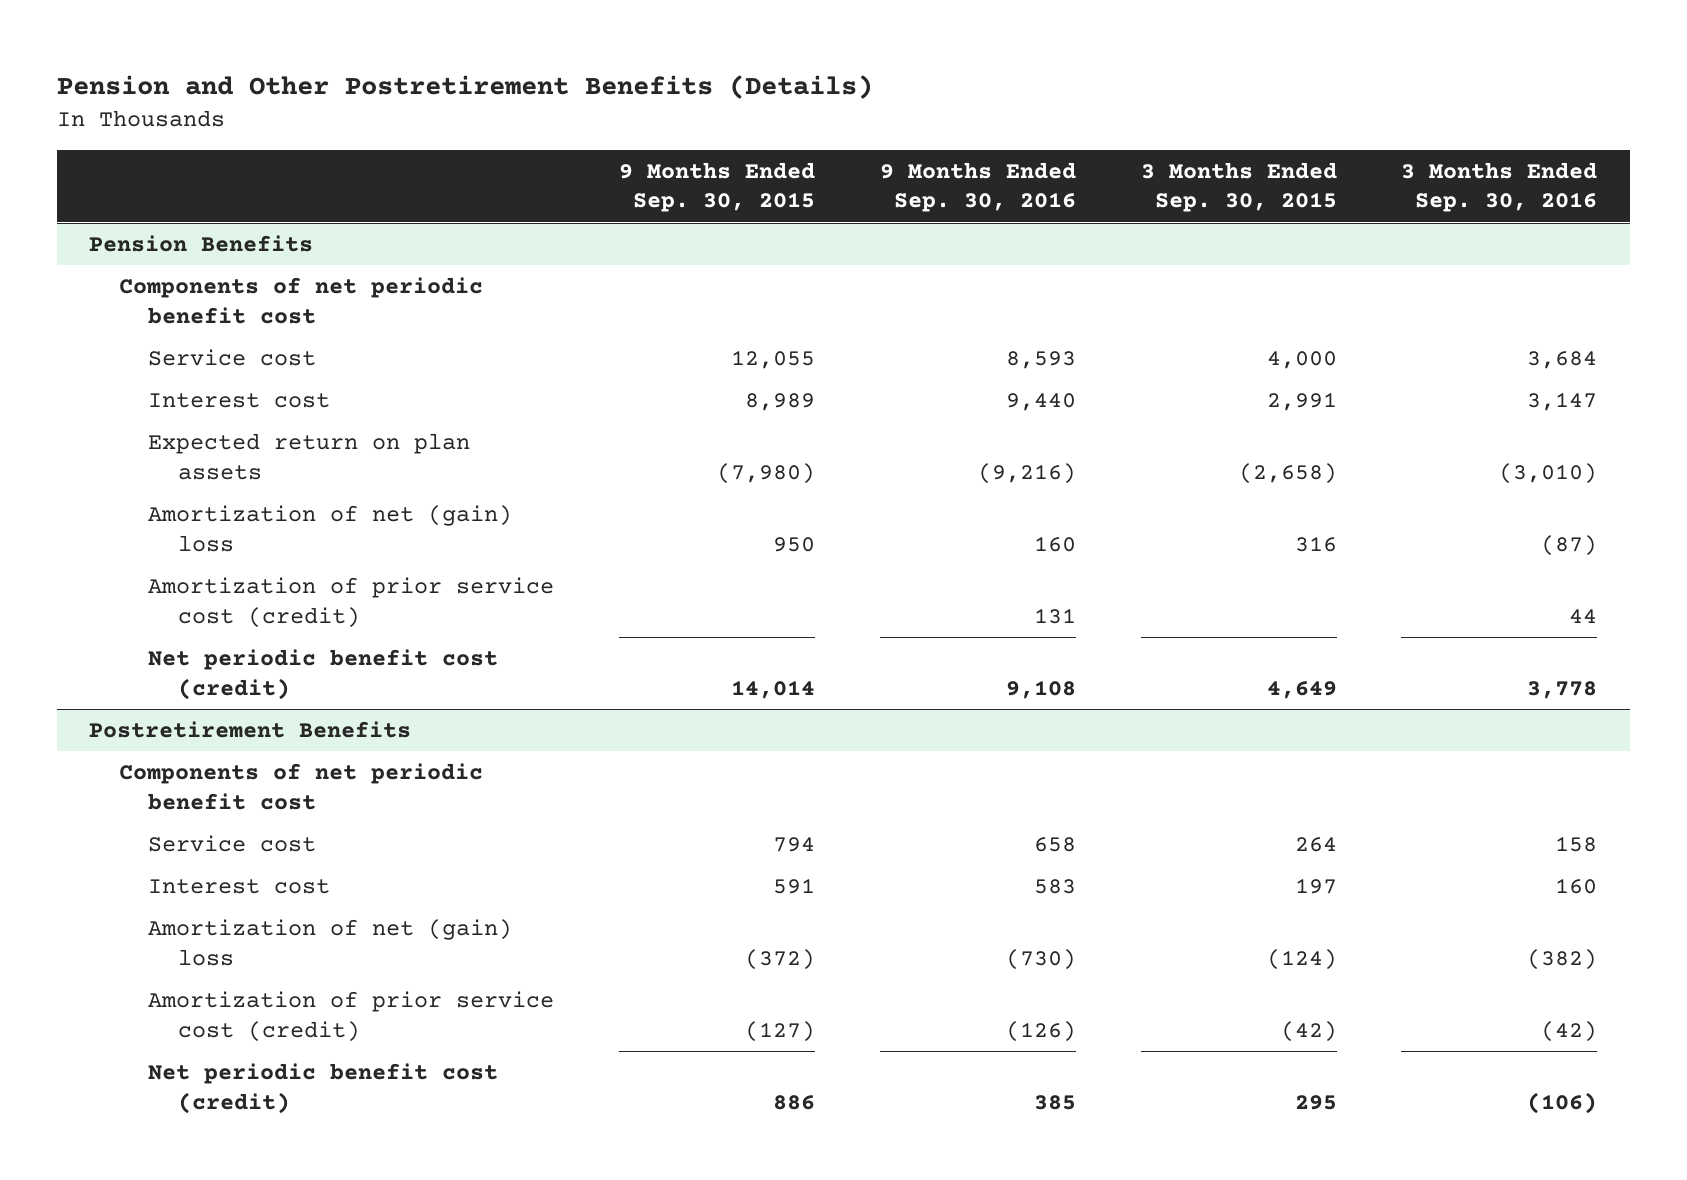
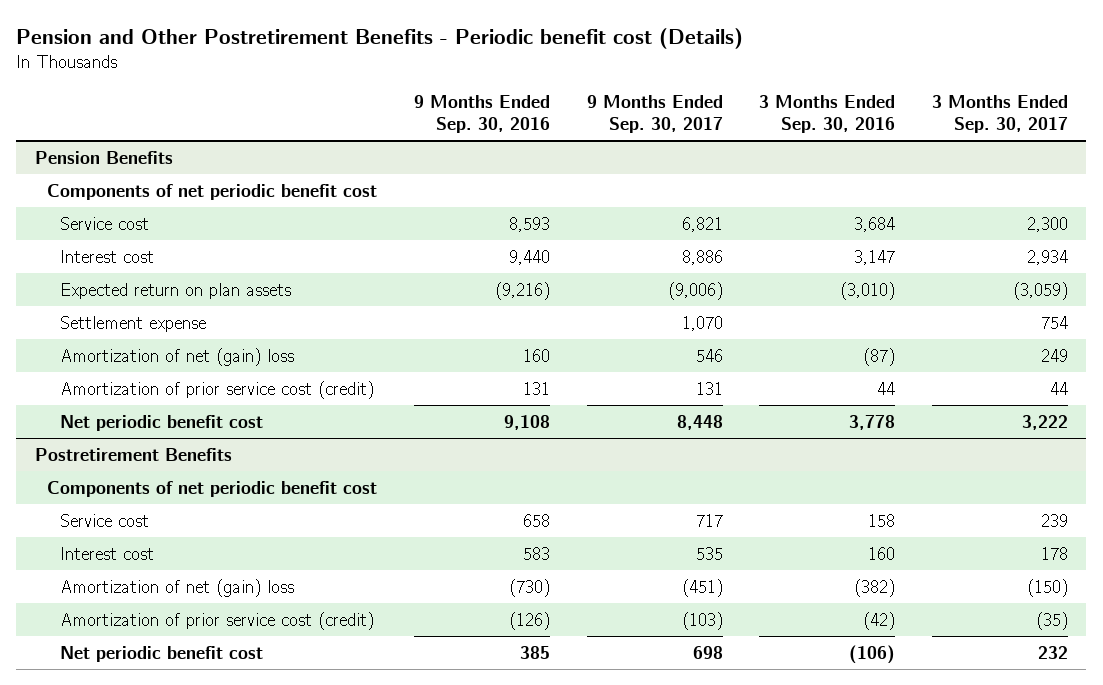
[57,74,874,99] Pension and Other Postretirement Benefits (Details) -> [16,27,744,49] Pension and Other Postretirement Benefits - Periodic benefit cost (Details)
[619,161,816,213] 9 Months Ended Sep. 30, 2015 -> none
[1140,161,1337,213] 3 Months Ended Sep. 30, 2015 -> none
none -> [586,94,723,133] 9 Months Ended Sep. 30, 2017
none -> [931,94,1068,133] 3 Months Ended Sep. 30, 2017
none -> [59,315,206,332] Settlement expense
[148,648,499,700] Net periodic benefit cost (credit) -> [59,414,263,431] Net periodic benefit cost
[148,1062,499,1114] Net periodic benefit cost (credit) -> [59,645,263,662] Net periodic benefit cost

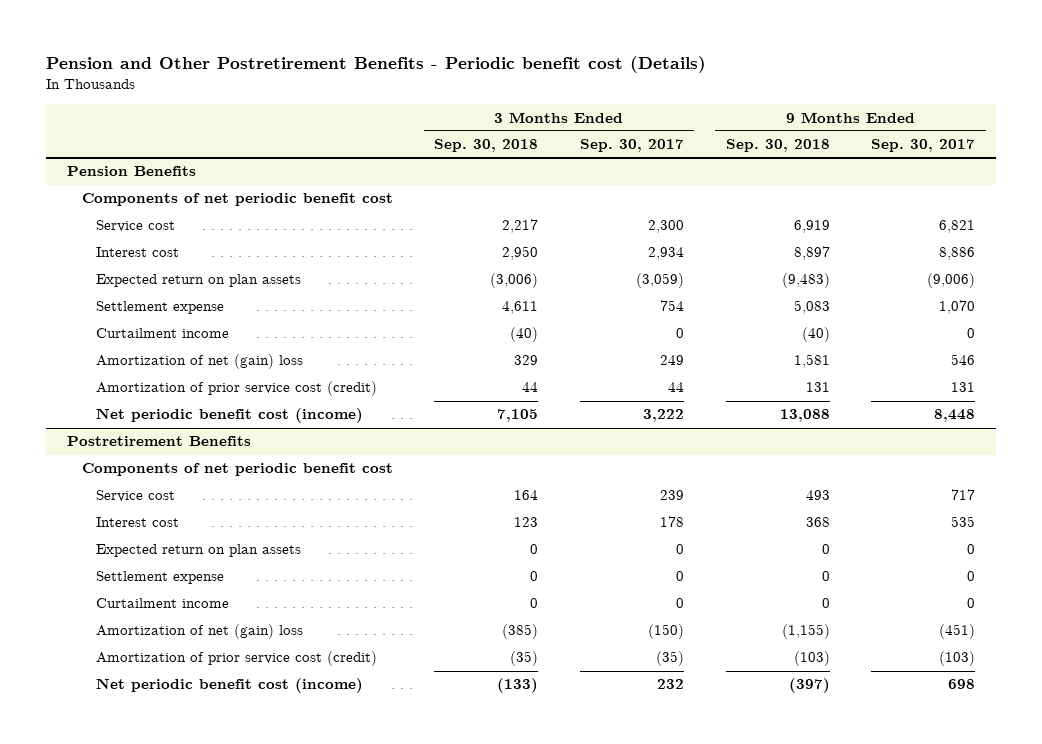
[413,94,550,133] 9 Months Ended Sep. 30, 2016 -> none
[759,94,896,133] 3 Months Ended Sep. 30, 2016 -> none
none -> [434,139,539,153] Sep. 30, 2018
none -> [725,139,830,153] Sep. 30, 2018
none -> [96,328,230,339] Curtailment income
[59,414,263,431] Net periodic benefit cost -> [96,408,364,424] Net periodic benefit cost (income)
none -> [96,544,302,558] Expected return on plan assets
none -> [96,571,225,585] Settlement expense
none -> [96,598,230,609] Curtailment income
[59,645,263,662] Net periodic benefit cost -> [96,678,364,694] Net periodic benefit cost (income)

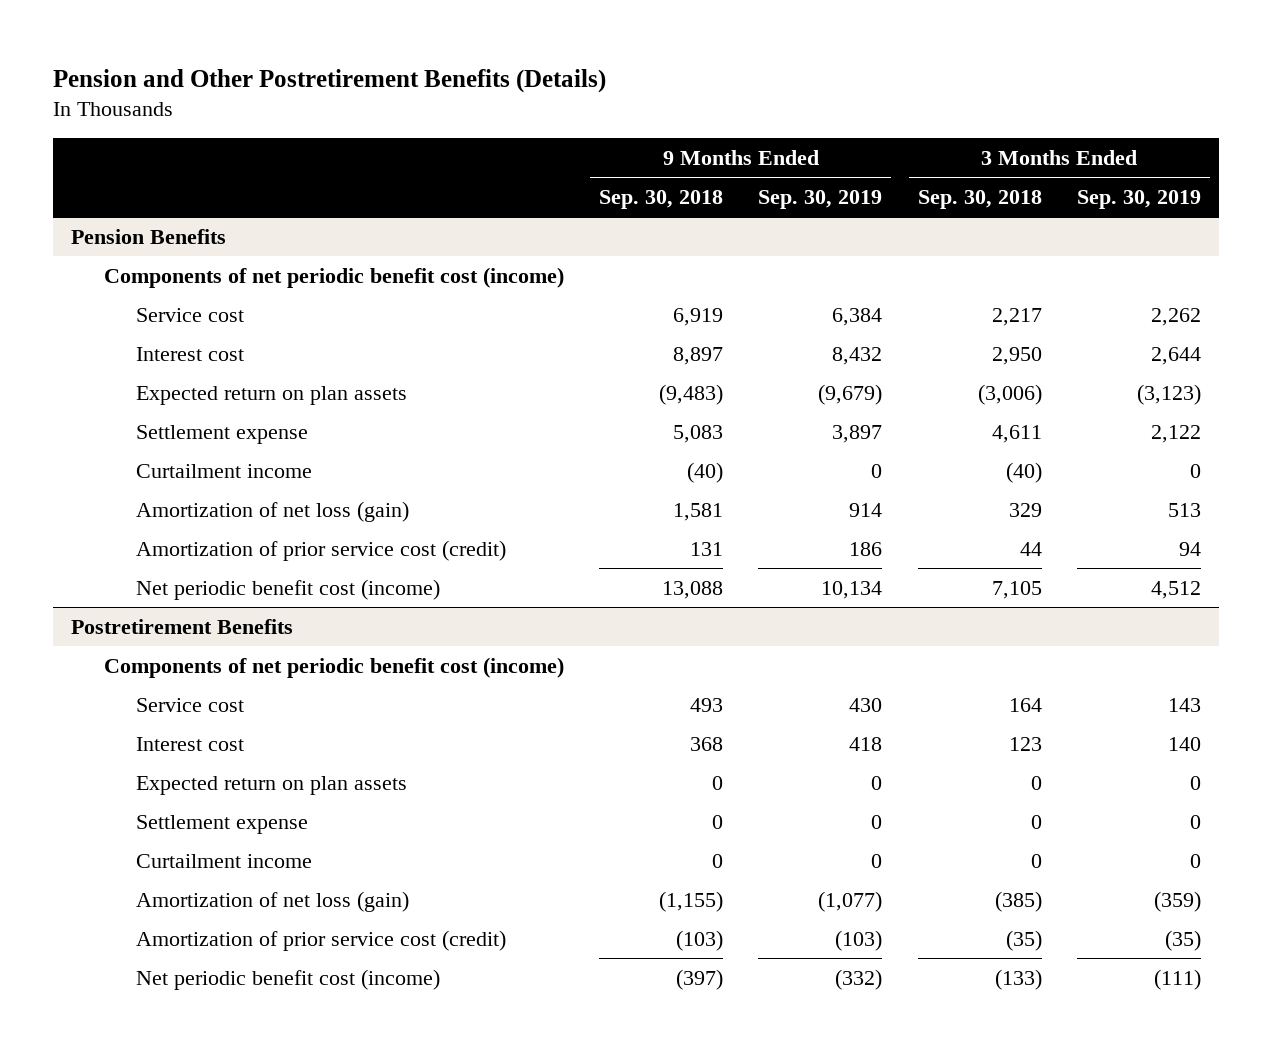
[45,56,706,74] Pension and Other Postretirement Benefits - Periodic benefit cost (Details) -> [53,68,607,93] Pension and Other Postretirement Benefits (Details)
[579,139,684,153] Sep. 30, 2017 -> none
[871,139,976,153] Sep. 30, 2017 -> none
none -> [758,189,883,209] Sep. 30, 2019
none -> [1077,189,1202,209] Sep. 30, 2019
[81,193,393,207] Components of net periodic benefit cost -> [103,266,564,288] Components of net periodic benefit cost (income)
[96,354,304,370] Amortization of net (gain) loss -> [136,500,410,522] Amortization of net loss (gain)
[81,463,393,477] Components of net periodic benefit cost -> [103,656,564,678] Components of net periodic benefit cost (income)
[96,624,304,640] Amortization of net (gain) loss -> [136,890,410,912] Amortization of net loss (gain)

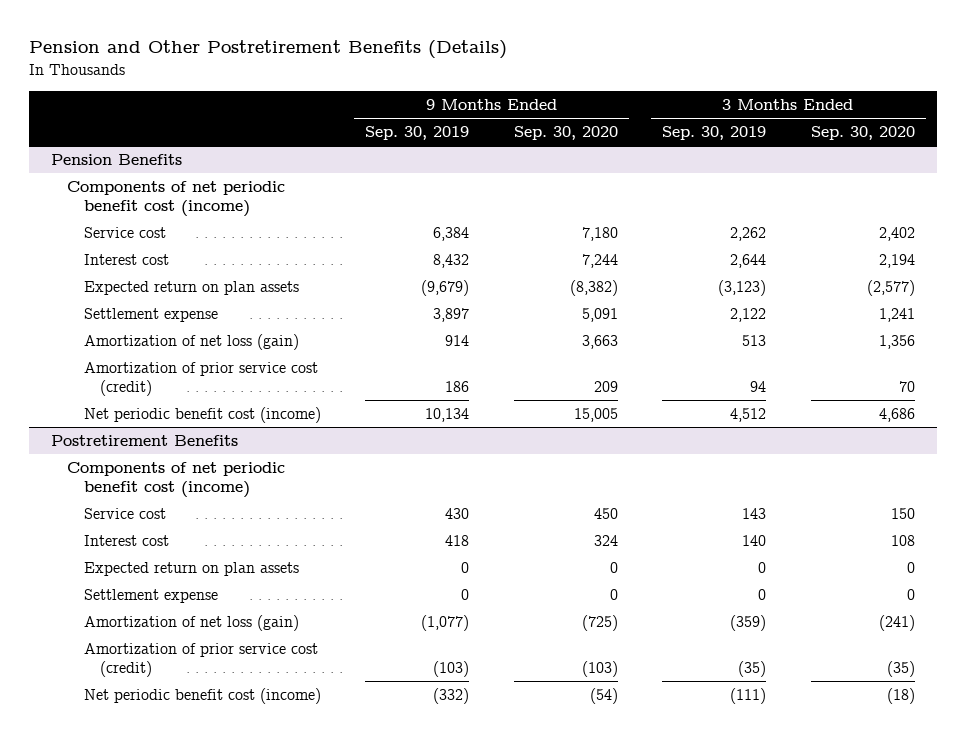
[598,189,723,209] Sep. 30, 2018 -> none
[917,189,1042,209] Sep. 30, 2018 -> none
none -> [513,126,618,141] Sep. 30, 2020
none -> [810,126,915,141] Sep. 30, 2020
[136,463,313,478] Curtailment income -> none
[136,853,313,868] Curtailment income -> none

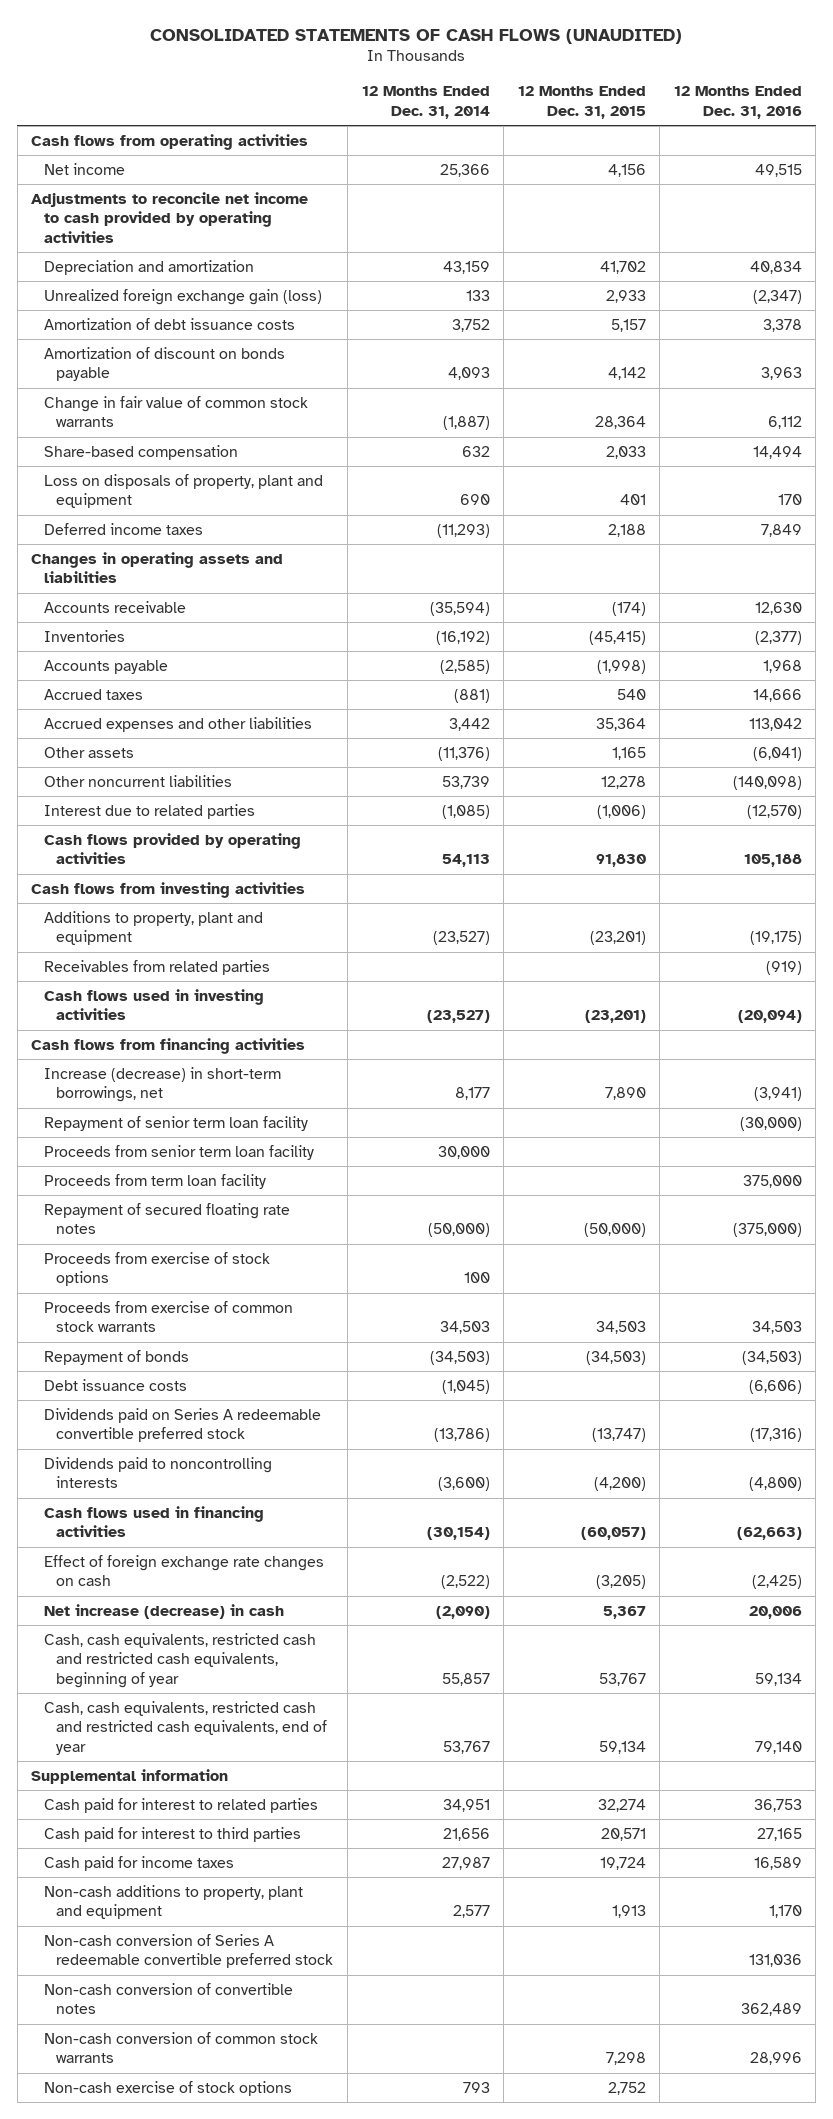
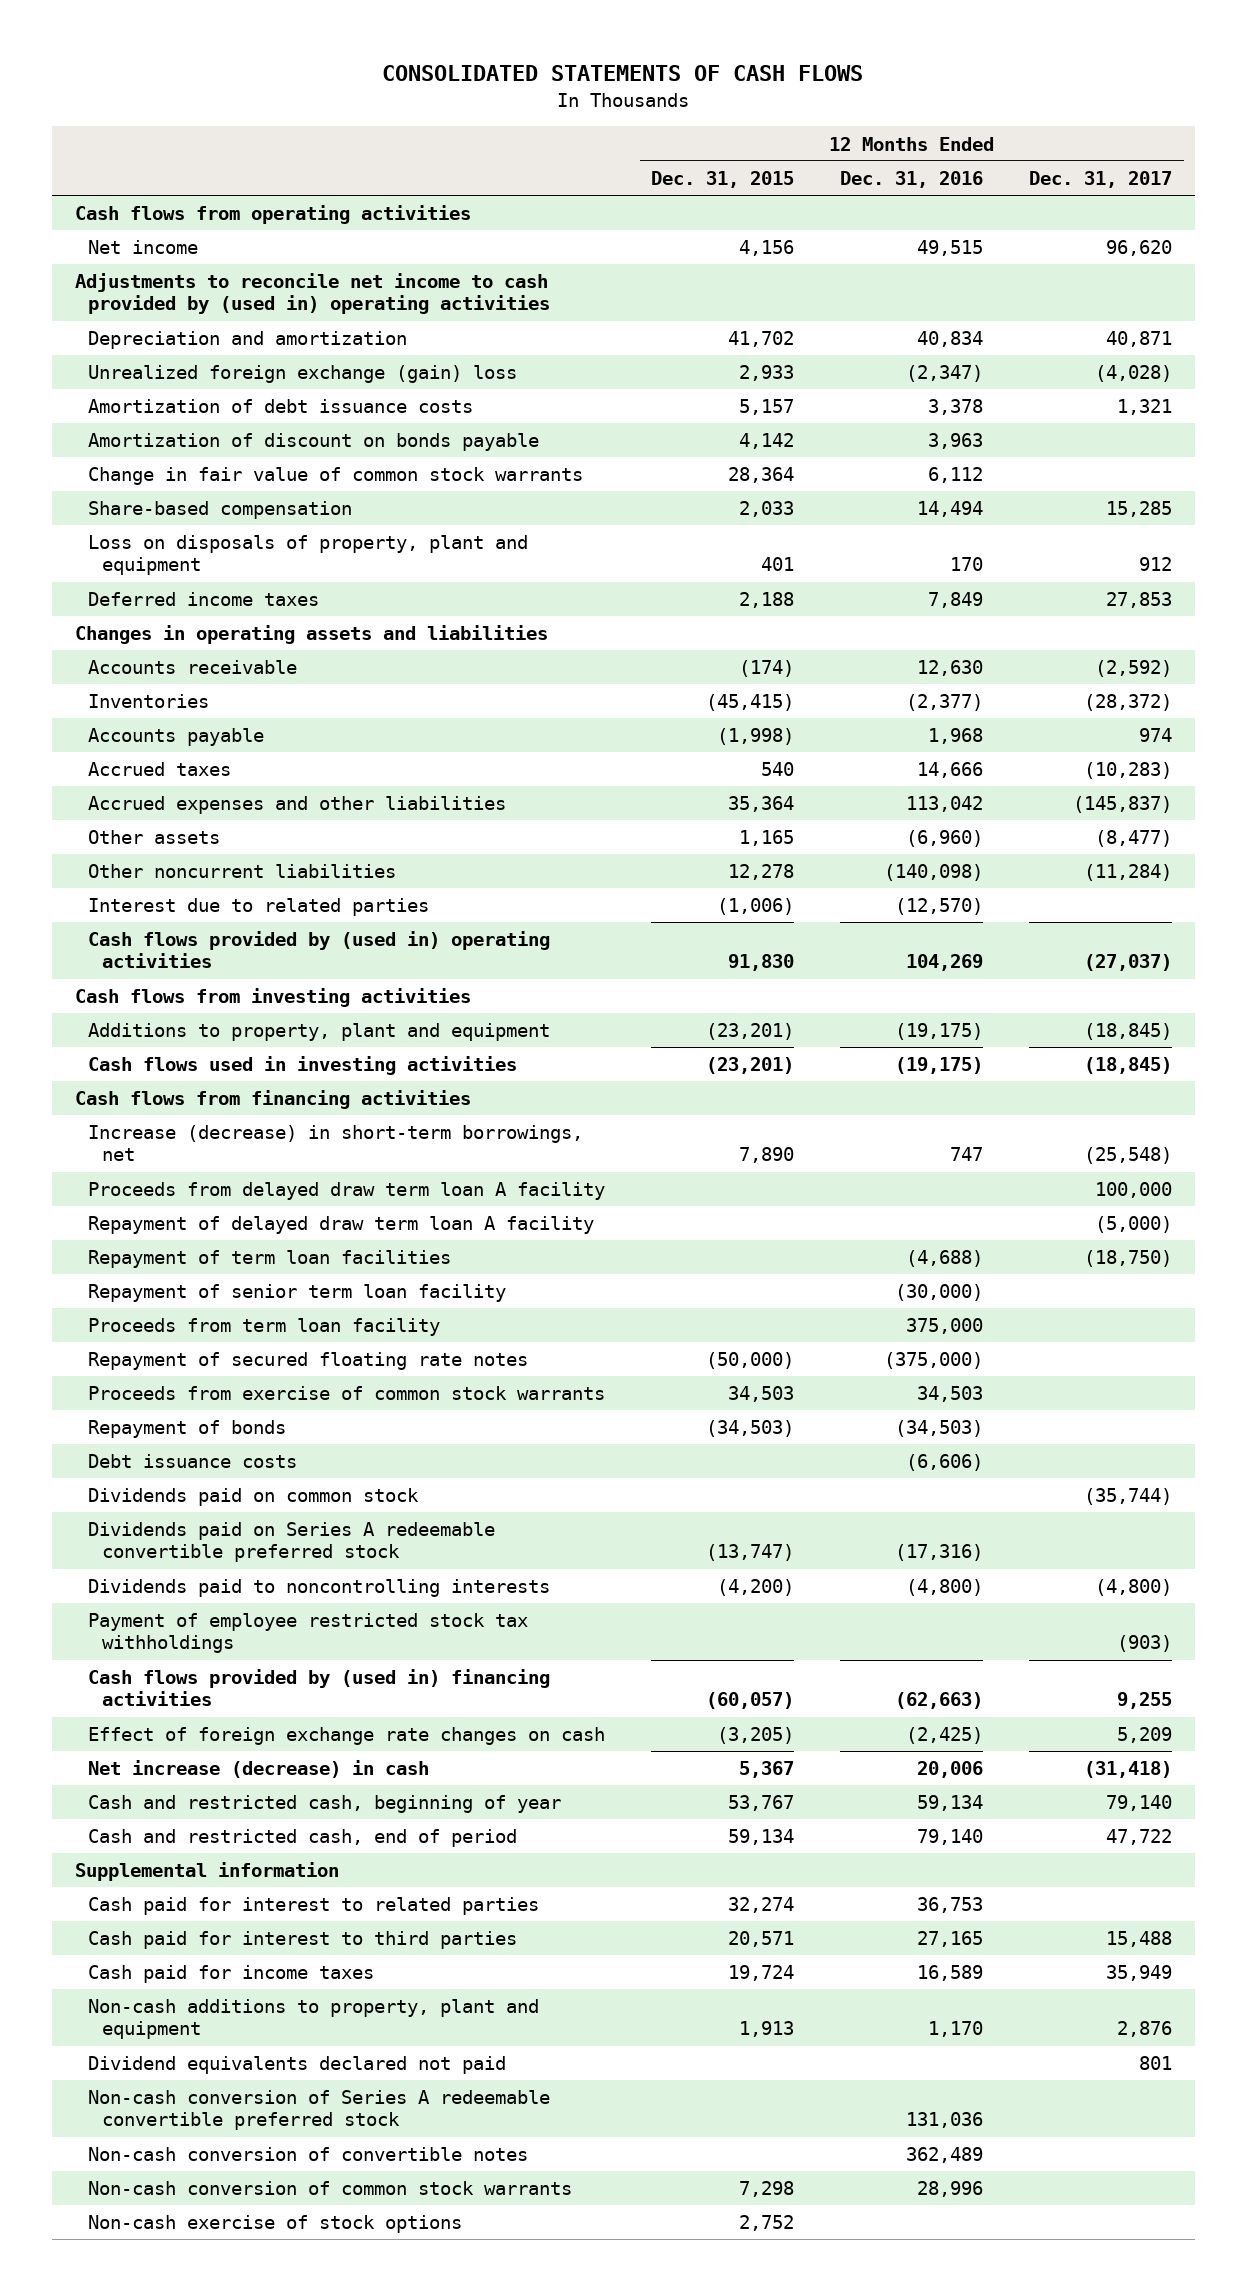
[150,28,683,44] CONSOLIDATED STATEMENTS OF CASH FLOWS (UNAUDITED) -> [382,65,864,82] CONSOLIDATED STATEMENTS OF CASH FLOWS
[361,86,490,120] 12 Months Ended Dec. 31, 2014 -> none
none -> [1029,170,1173,188] Dec. 31, 2017
[31,191,309,244] Adjustments to reconcile net income to cash provided by operating activities -> [74,273,551,315] Adjustments to reconcile net income to cash provided by (used in) operating activities
[43,288,322,305] Unrealized foreign exchange gain (loss) -> [88,365,518,384] Unrealized foreign exchange (gain) loss
[752,746,802,761] (6,041) -> [906,830,984,848] (6,960)
[43,832,301,865] Cash flows provided by operating activities -> [88,931,551,969] Cash flows provided by (used in) operating activities
[743,854,802,868] 105,188 -> [906,954,984,972] 104,269
[43,959,270,975] Receivables from related parties -> none
[737,1010,802,1024] (20,094) -> [895,1057,984,1075] (19,175)
[753,1087,802,1102] (3,941) -> [950,1147,984,1162] 747
none -> [88,1182,606,1201] Proceeds from delayed draw term loan A facility
none -> [88,1216,595,1235] Repayment of delayed draw term loan A facility
none -> [88,1250,452,1269] Repayment of term loan facilities
[43,1144,314,1160] Proceeds from senior term loan facility -> none
[43,1251,270,1287] Proceeds from exercise of stock options -> none
none -> [88,1488,420,1507] Dividends paid on common stock
none -> [88,1613,529,1654] Payment of employee restricted stock tax withholdings
[43,1505,264,1538] Cash flows used in financing activities -> [88,1669,551,1707] Cash flows provided by (used in) financing activities
[43,1632,316,1689] Cash, cash equivalents, restricted cash and restricted cash equivalents, beginning of year -> [88,1795,562,1814] Cash and restricted cash, beginning of year
[43,1700,328,1756] Cash, cash equivalents, restricted cash and restricted cash equivalents, end of year -> [88,1829,518,1848] Cash and restricted cash, end of period
none -> [88,2056,507,2075] Dividend equivalents declared not paid

